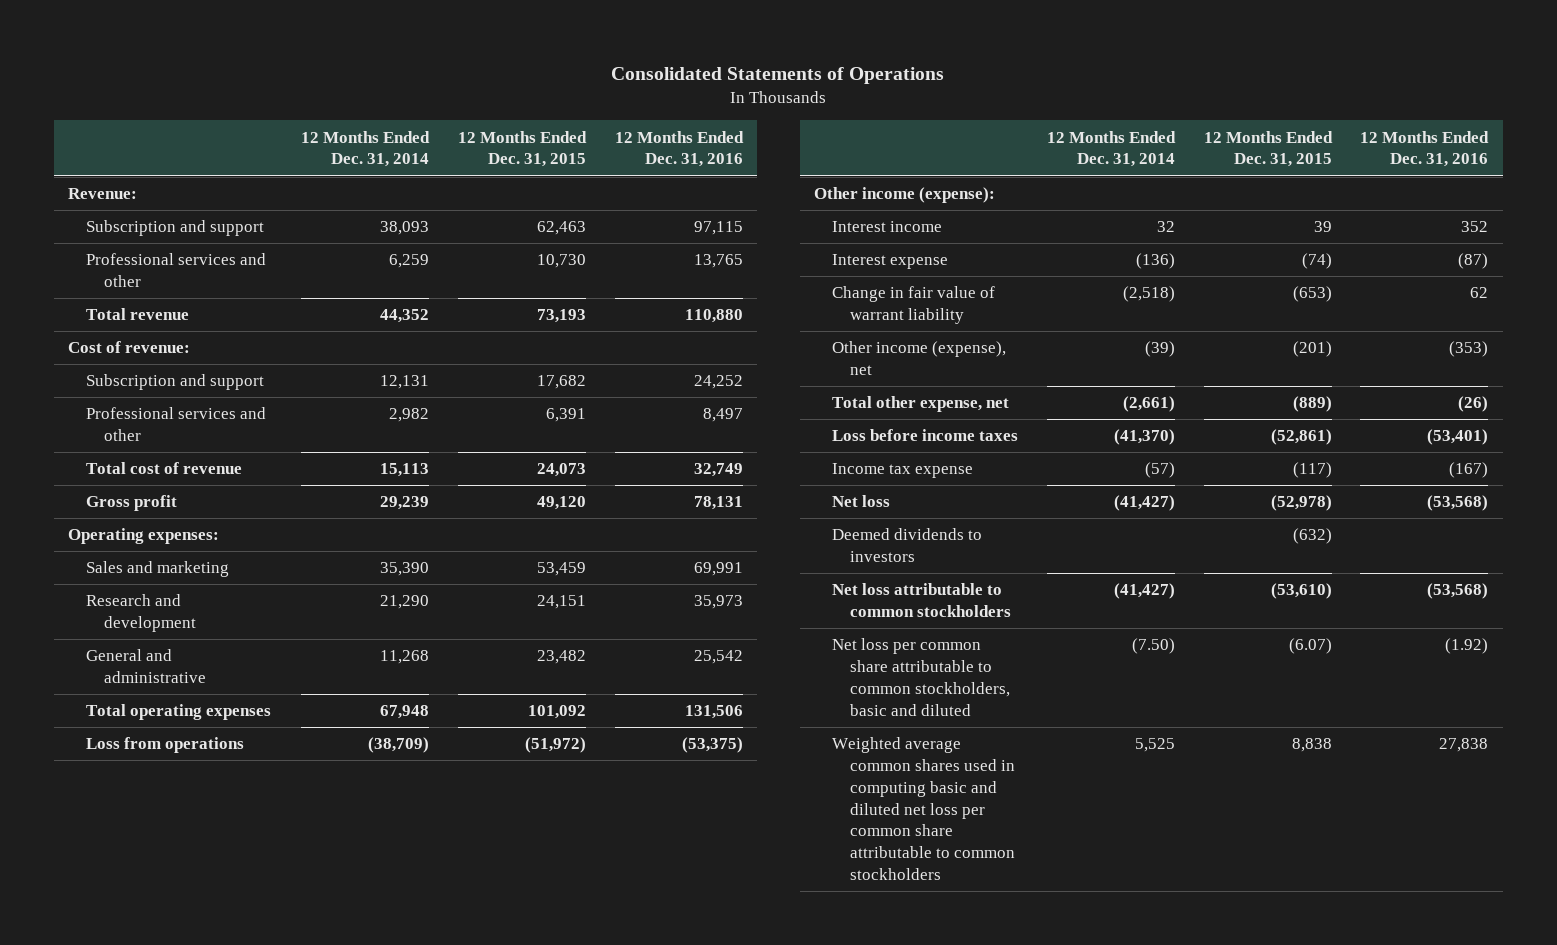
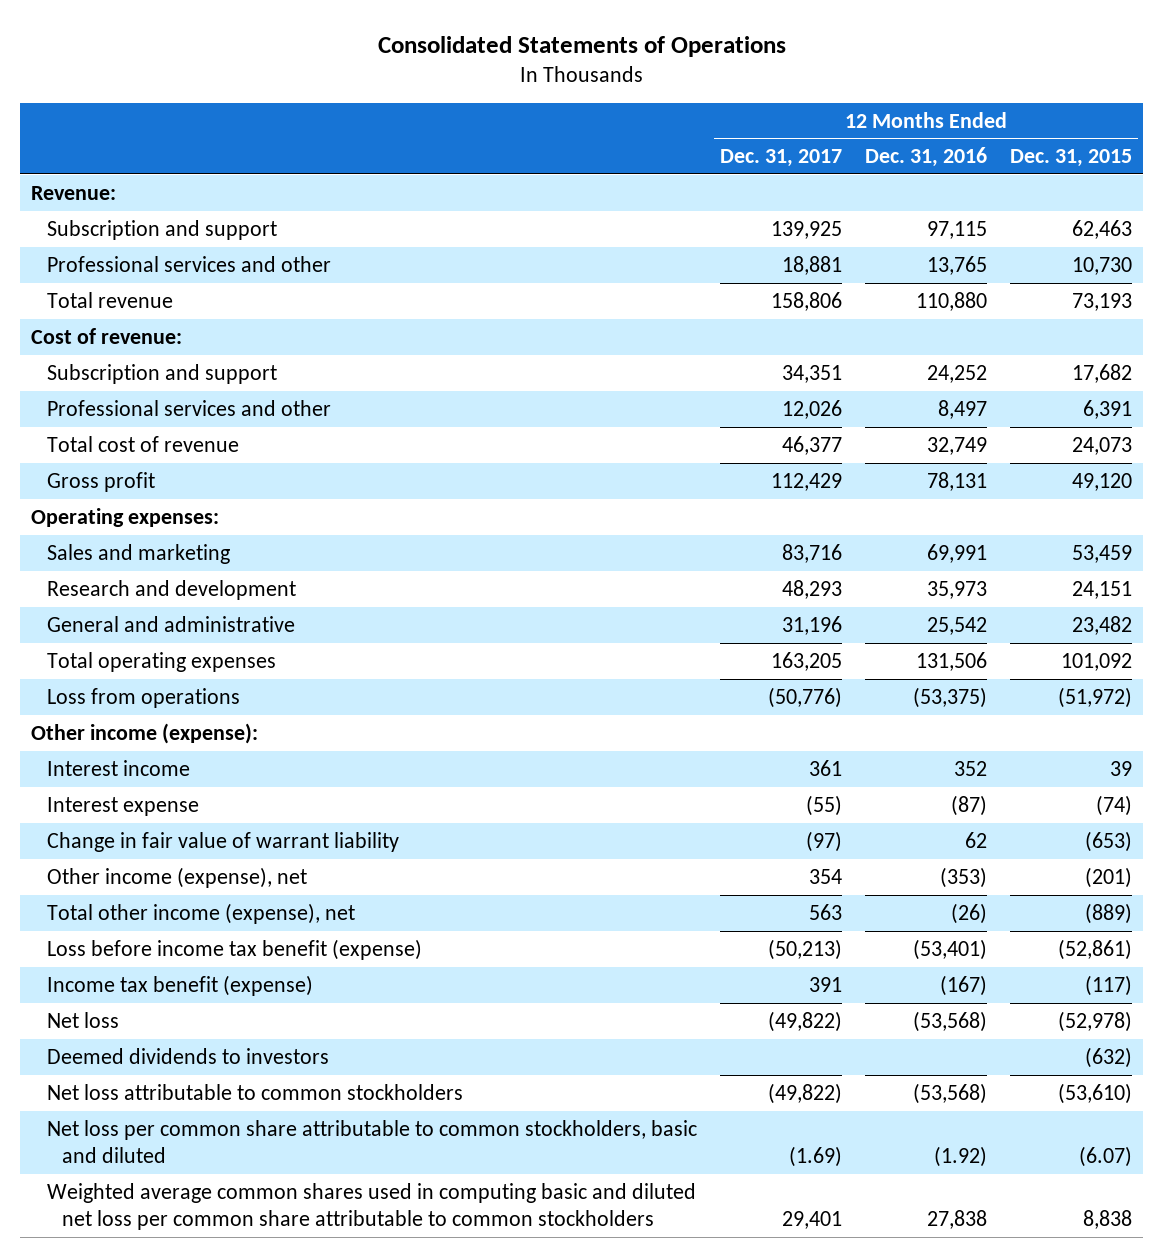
[300,130,430,168] 12 Months Ended Dec. 31, 2014 -> none
none -> [719,149,842,168] Dec. 31, 2017
[831,396,1009,413] Total other expense, net -> [46,902,355,924] Total other income (expense), net
[831,429,1018,442] Loss before income taxes -> [46,938,422,960] Loss before income tax benefit (expense)
[831,463,973,479] Income tax expense -> [46,974,313,996] Income tax benefit (expense)

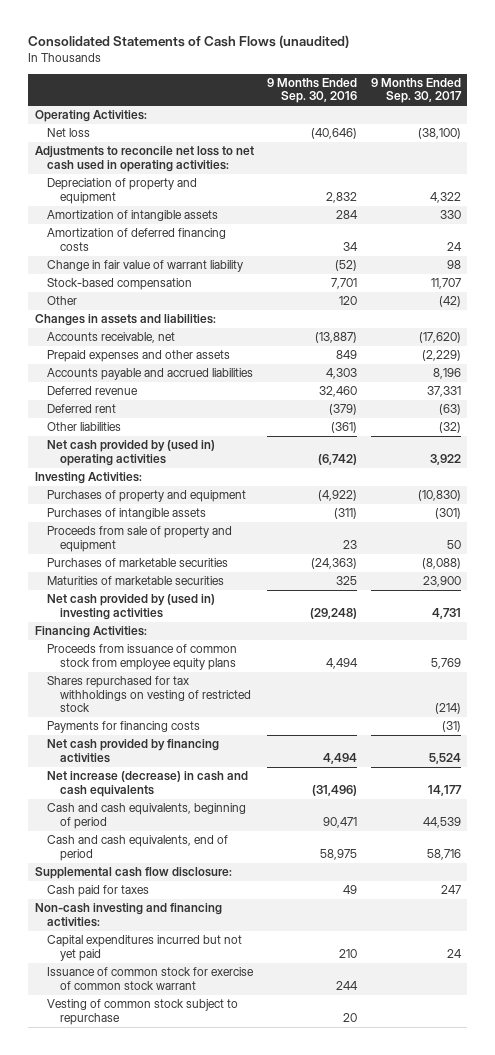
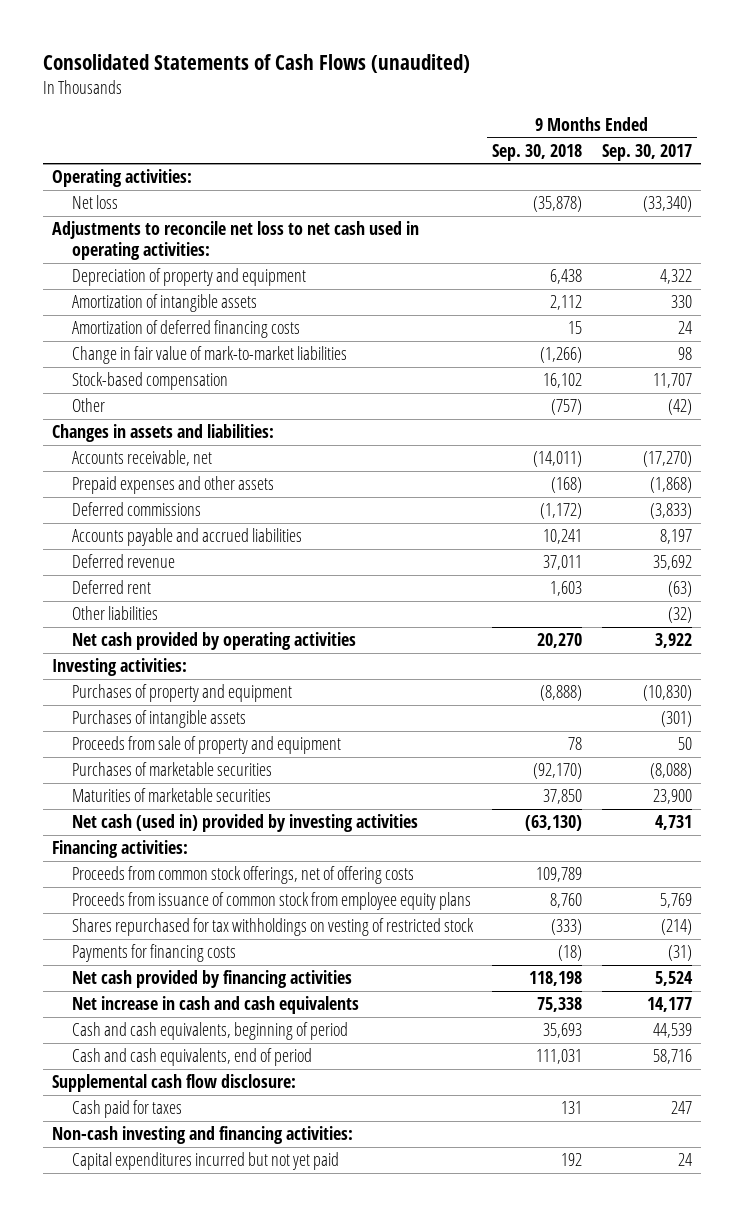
[267,77,358,104] 9 Months Ended Sep. 30, 2016 -> none
none -> [492,143,583,161] Sep. 30, 2018
[34,110,147,123] Operating Activities: -> [52,169,193,188] Operating activities:
[417,128,461,140] (38,100) -> [642,196,692,213] (33,340)
[47,260,244,273] Change in fair value of warrant liability -> none
none -> [71,346,347,365] Change in fair value of mark-to-market liabilities
[418,332,461,344] (17,620) -> [642,451,692,468] (17,270)
[421,350,461,362] (2,229) -> [649,477,692,494] (1,868)
none -> [71,502,201,517] Deferred commissions
[432,368,461,380] 8,196 -> [659,529,692,545] 8,197
[426,386,461,398] 37,331 -> [652,555,692,571] 35,692
[47,440,216,466] Net cash provided by (used in) operating activities -> [71,632,356,651] Net cash provided by operating activities
[34,472,142,485] Investing Activities: -> [52,658,188,677] Investing activities:
[47,594,216,620] Net cash provided by (used in) investing activities -> [71,814,418,833] Net cash (used in) provided by investing activities
[34,626,147,639] Financing Activities: -> [52,840,189,859] Financing activities:
none -> [71,866,414,885] Proceeds from common stock offerings, net of offering costs
[47,771,249,797] Net increase (decrease) in cash and cash equivalents -> [71,996,359,1015] Net increase in cash and cash equivalents
[47,967,255,990] Issuance of common stock for exercise of common stock warrant -> none
[47,999,239,1025] Vesting of common stock subject to repurchase -> none

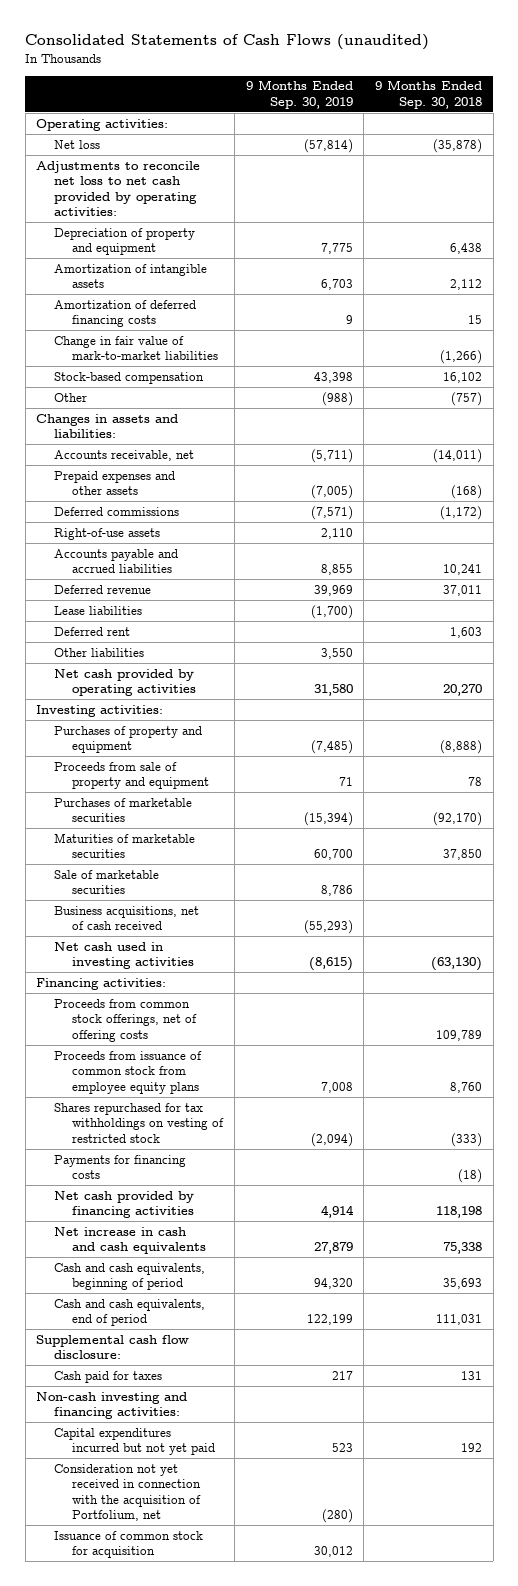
[601,143,692,161] Sep. 30, 2017 -> none
none -> [245,80,353,109] 9 Months Ended Sep. 30, 2019
[52,221,420,261] Adjustments to reconcile net loss to net cash used in operating activities: -> [36,160,201,217] Adjustments to reconcile net loss to net cash provided by operating activities:
none -> [54,527,161,540] Right-of-use assets
none -> [54,605,143,615] Lease liabilities
[71,710,246,729] Purchases of intangible assets -> none
none -> [54,869,160,895] Sale of marketable securities
none -> [54,905,200,931] Business acquisitions, net of cash received
[71,814,418,833] Net cash (used in) provided by investing activities -> [54,941,195,970] Net cash used in investing activities
none -> [54,1463,202,1522] Consideration not yet received in connection with the acquisition of Portfolium, net
none -> [54,1530,204,1559] Issuance of common stock for acquisition

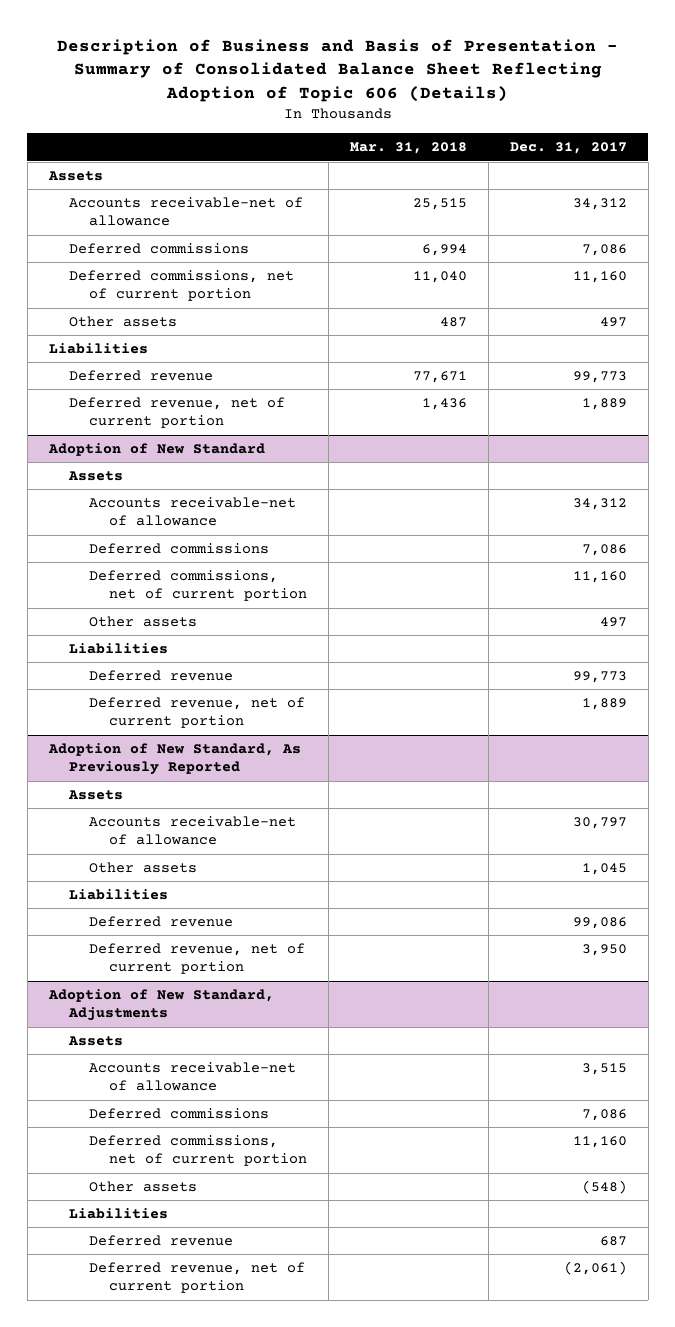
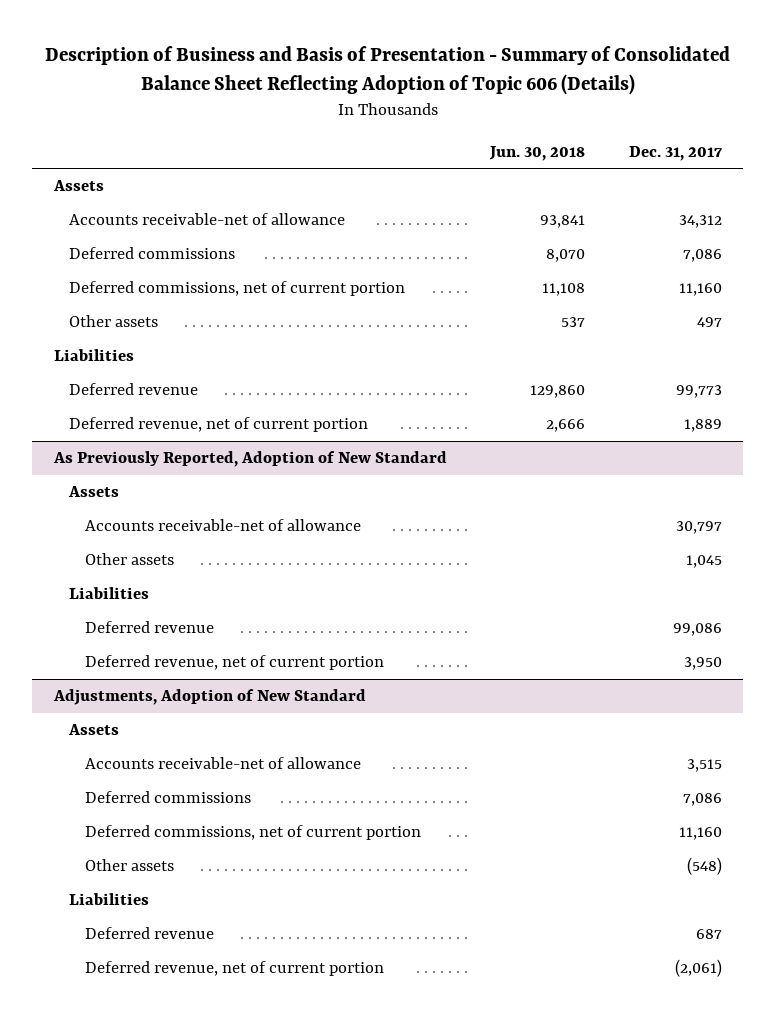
[349,142,467,155] Mar. 31, 2018 -> none
none -> [489,145,586,161] Jun. 30, 2018
[47,442,265,456] Adoption of New Standard -> none
[67,470,123,481] Assets -> none
[88,496,296,527] Accounts receivable-net of allowance -> none
[88,542,269,554] Deferred commissions -> none
[88,569,307,602] Deferred commissions, net of current portion -> none
[88,615,197,627] Other assets -> none
[68,642,168,654] Liabilities -> none
[88,669,233,681] Deferred revenue -> none
[88,696,305,729] Deferred revenue, net of current portion -> none
[47,742,301,776] Adoption of New Standard, As Previously Reported -> [52,451,447,468] As Previously Reported, Adoption of New Standard
[47,988,274,1022] Adoption of New Standard, Adjustments -> [52,689,366,706] Adjustments, Adoption of New Standard

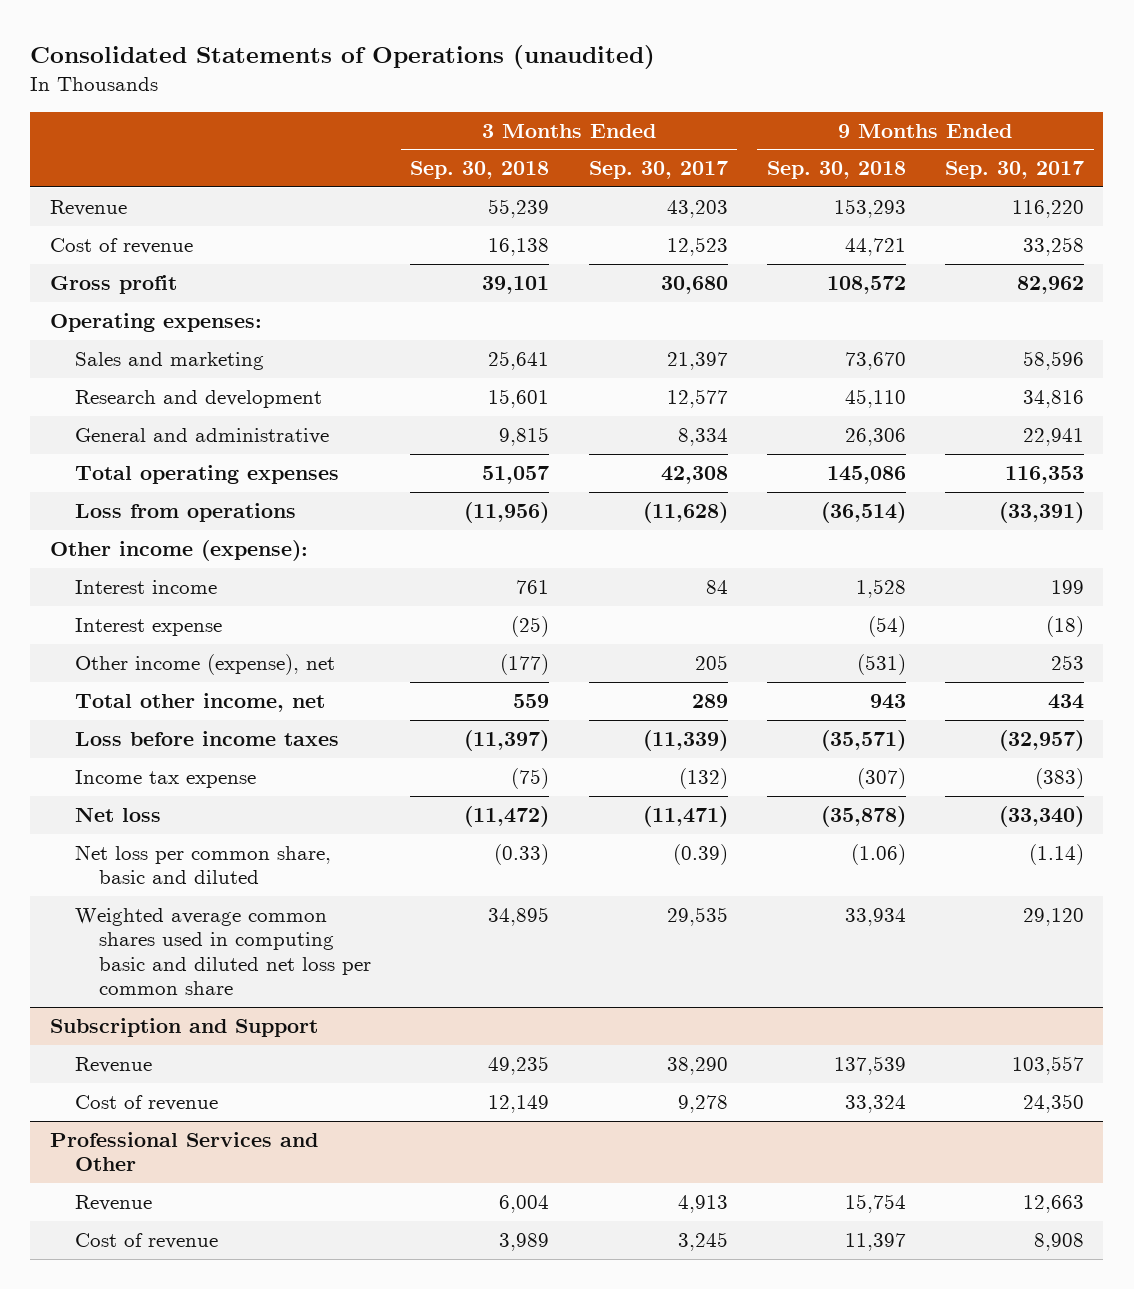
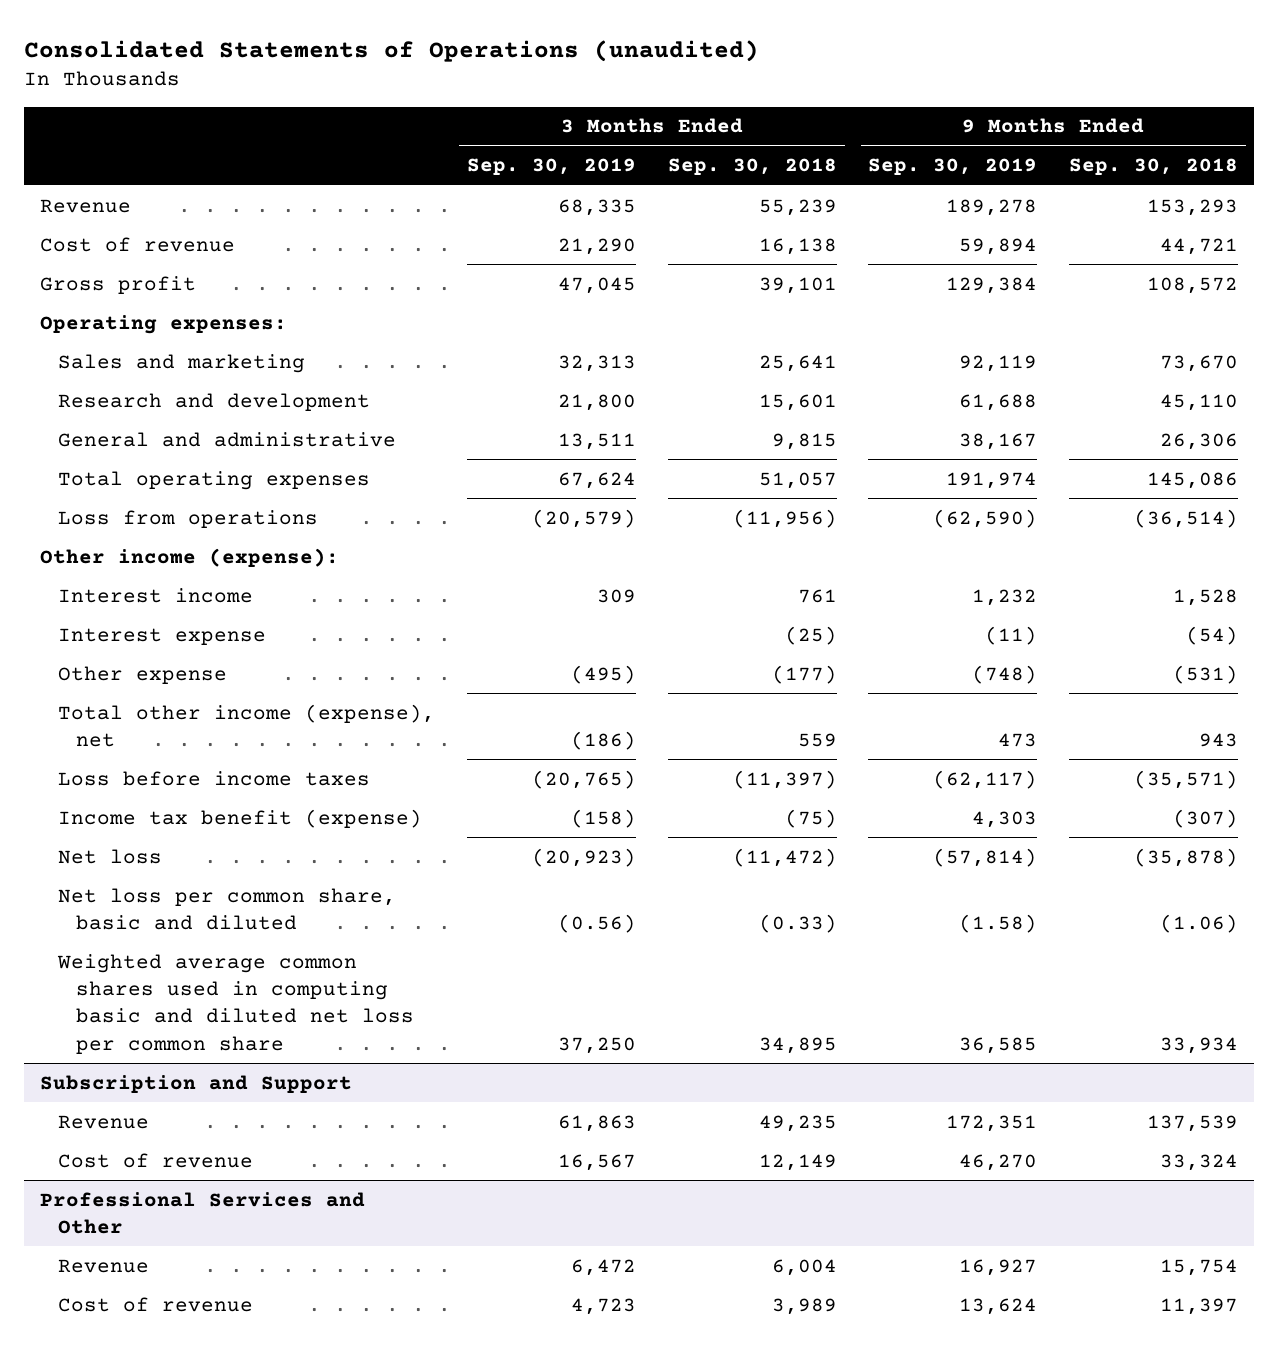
[588,161,728,180] Sep. 30, 2017 -> none
[944,161,1084,180] Sep. 30, 2017 -> none
none -> [466,158,636,176] Sep. 30, 2019
none -> [868,158,1038,176] Sep. 30, 2019
[74,653,335,675] Other income (expense), net -> [57,665,227,684] Other expense
[74,692,325,712] Total other income, net -> [57,703,435,748] Total other income (expense), net
[74,769,256,788] Income tax expense -> [57,808,422,828] Income tax benefit (expense)

